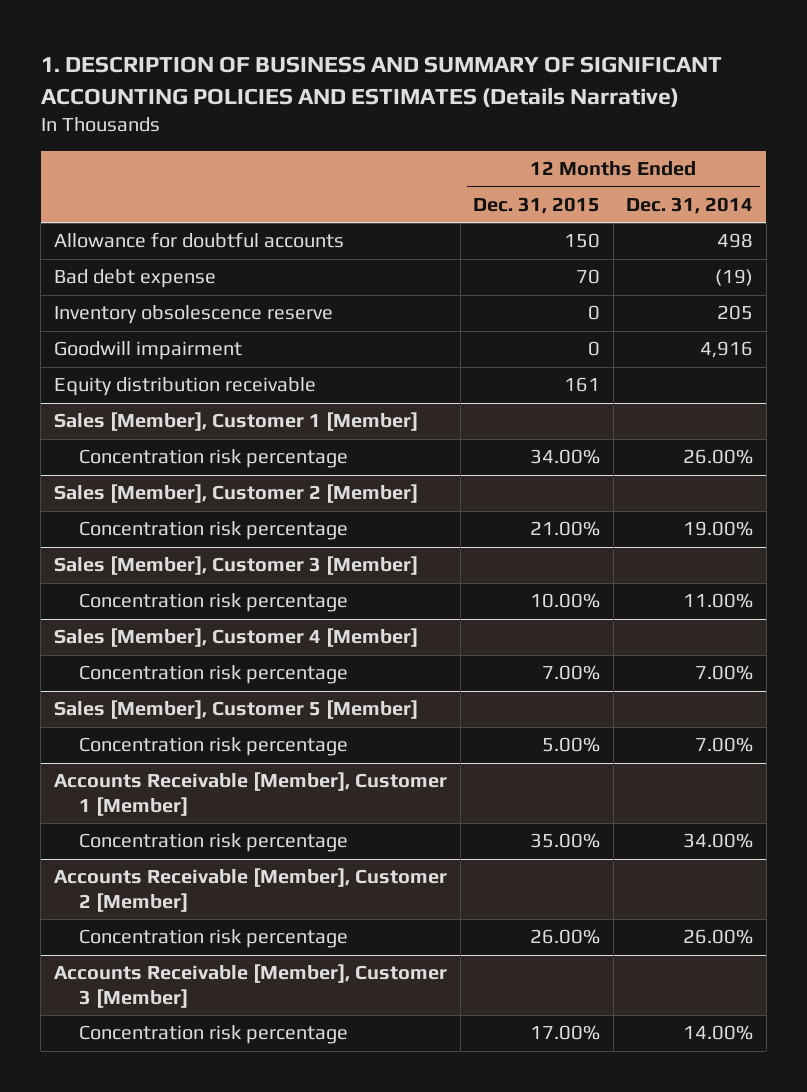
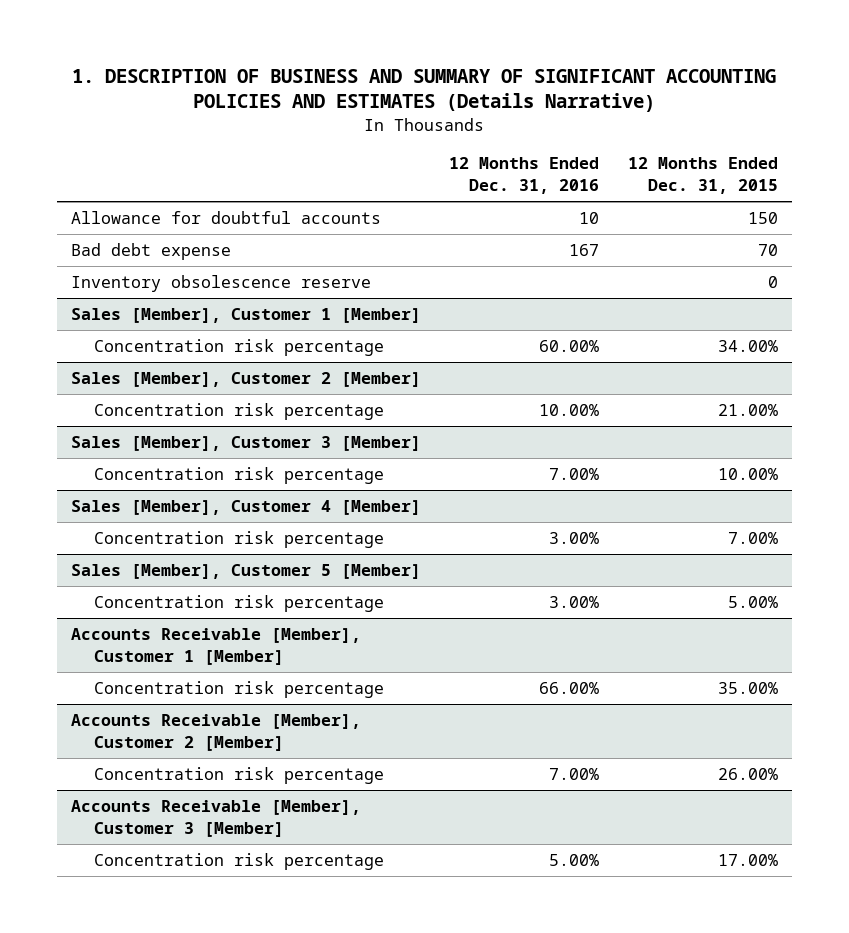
[626,197,754,215] Dec. 31, 2014 -> none
none -> [449,157,600,194] 12 Months Ended Dec. 31, 2016
[53,341,242,361] Goodwill impairment -> none
[53,377,316,397] Equity distribution receivable -> none

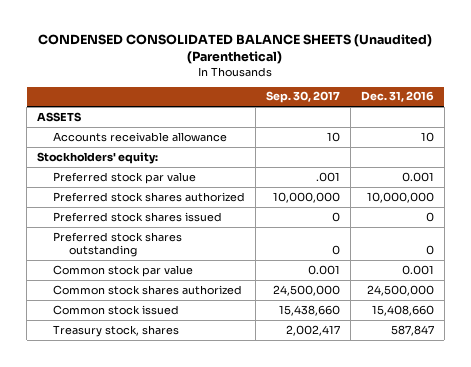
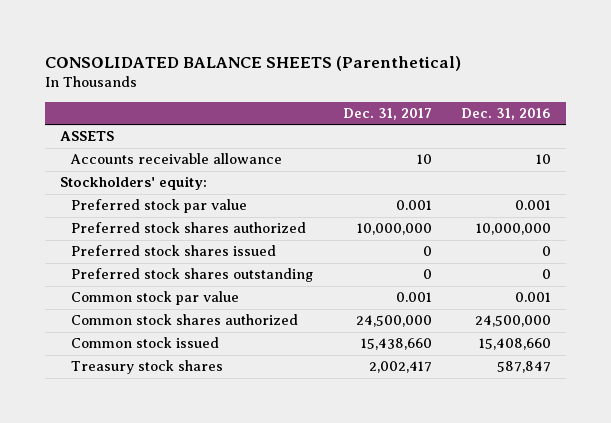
[38,33,433,64] CONDENSED CONSOLIDATED BALANCE SHEETS (Unaudited) (Parenthetical) -> [45,55,462,71] CONSOLIDATED BALANCE SHEETS (Parenthetical)
[265,91,340,104] Sep. 30, 2017 -> none
none -> [342,108,432,121] Dec. 31, 2017
[53,324,180,337] Treasury stock, shares -> [71,360,224,375] Treasury stock shares

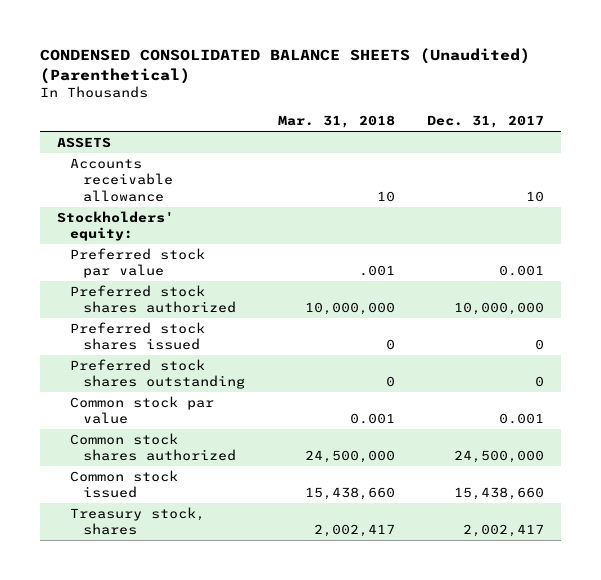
[45,55,462,71] CONSOLIDATED BALANCE SHEETS (Parenthetical) -> [40,48,531,85] CONDENSED CONSOLIDATED BALANCE SHEETS (Unaudited) (Parenthetical)
[460,108,551,121] Dec. 31, 2016 -> none
none -> [277,115,395,129] Mar. 31, 2018
[71,360,224,375] Treasury stock shares -> [69,506,205,536] Treasury stock, shares

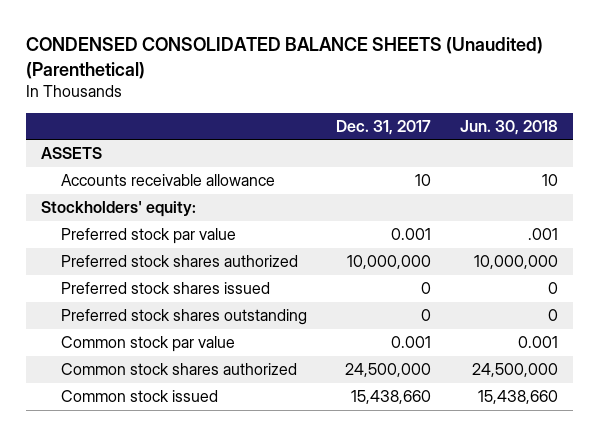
[277,115,395,129] Mar. 31, 2018 -> none
none -> [459,119,558,135] Jun. 30, 2018
[69,506,205,536] Treasury stock, shares -> none

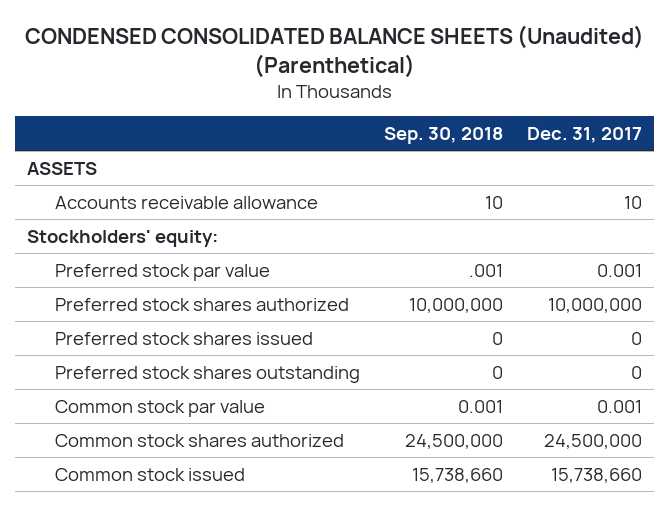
[459,119,558,135] Jun. 30, 2018 -> none
none -> [384,126,504,144] Sep. 30, 2018
[350,390,431,405] 15,438,660 -> [551,467,643,483] 15,738,660

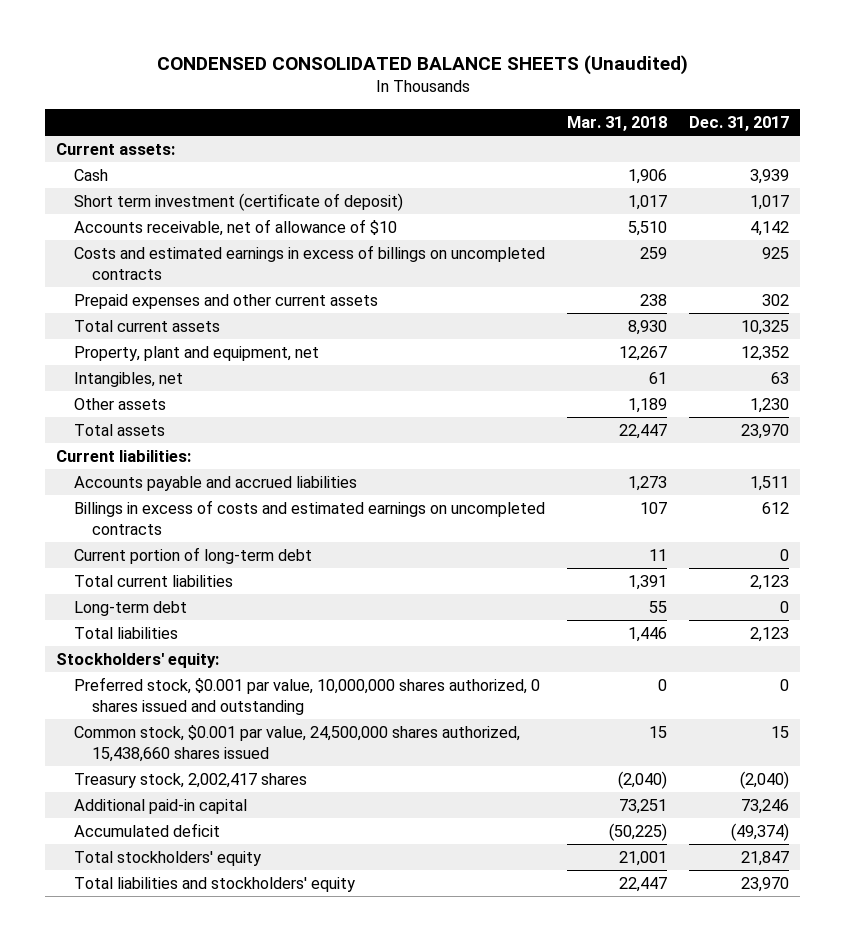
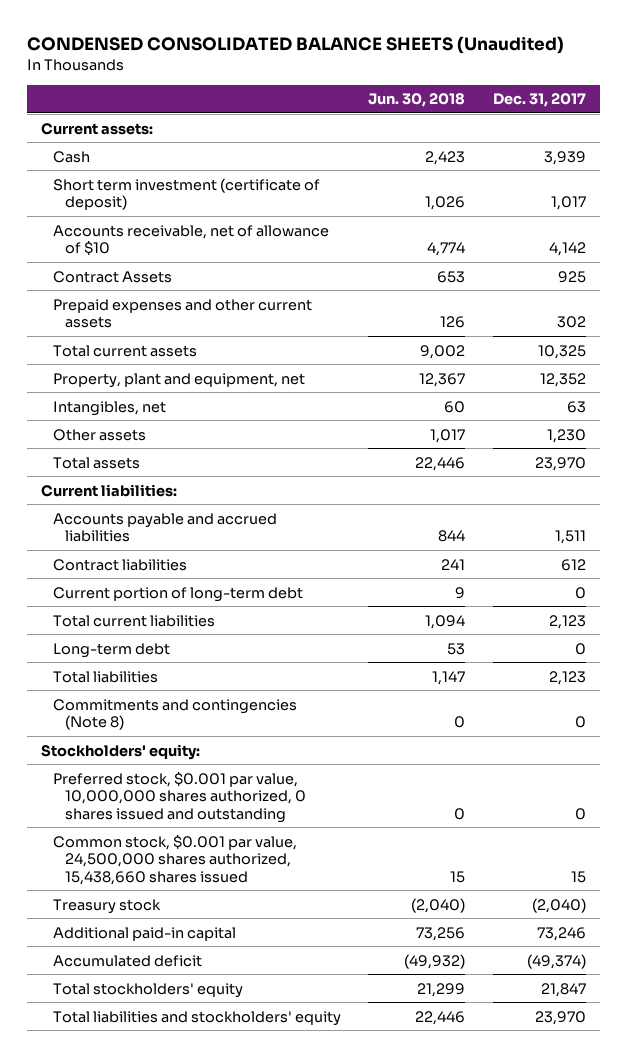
[567,115,668,131] Mar. 31, 2018 -> none
none -> [368,93,466,108] Jun. 30, 2018
[74,245,546,280] Costs and estimated earnings in excess of billings on uncompleted contracts -> [53,270,173,283] Contract Assets
[74,500,546,535] Billings in excess of costs and estimated earnings on uncompleted contracts -> [53,558,188,571] Contract liabilities
none -> [53,698,298,731] Commitments and contingencies (Note 8)
[74,773,308,789] Treasury stock, 2,002,417 shares -> [53,898,162,914] Treasury stock

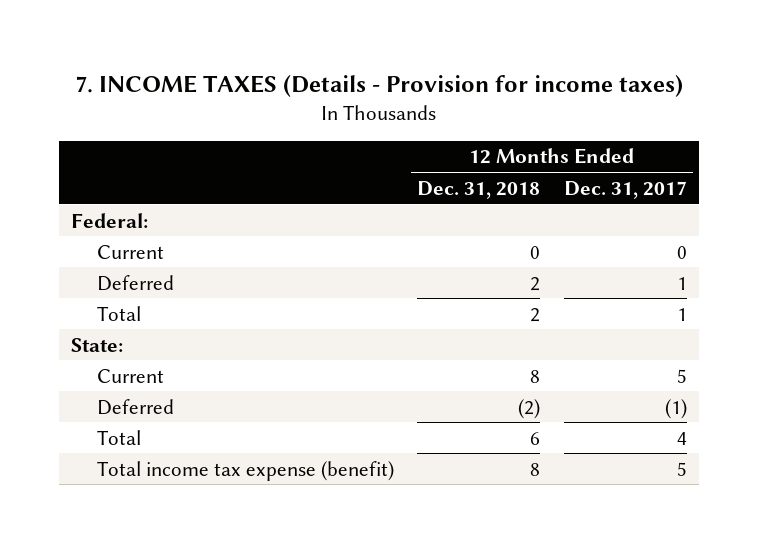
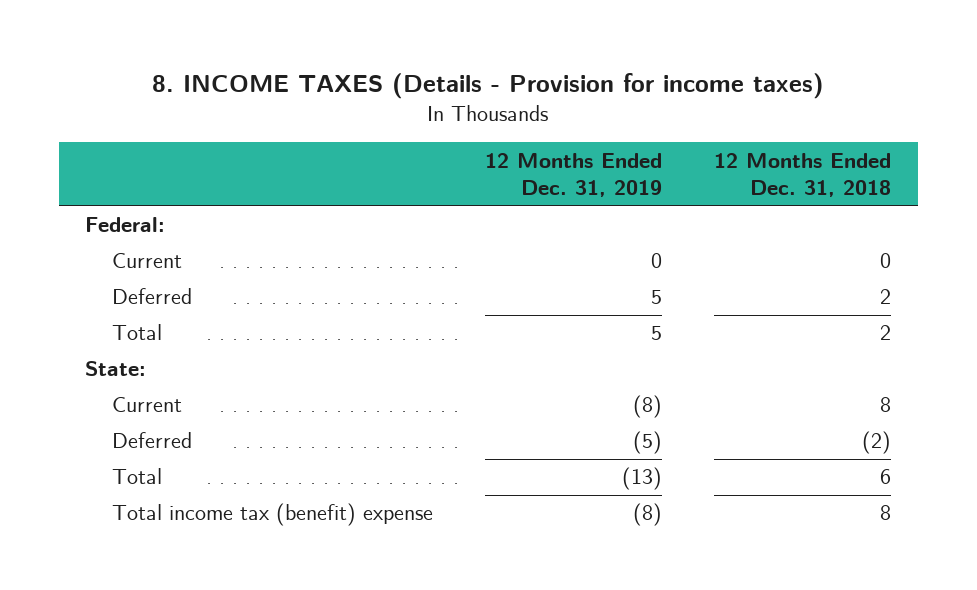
[74,74,683,97] 7. INCOME TAXES (Details - Provision for income taxes) -> [152,73,825,100] 8. INCOME TAXES (Details - Provision for income taxes)
[563,180,687,199] Dec. 31, 2017 -> none
none -> [485,152,663,198] 12 Months Ended Dec. 31, 2019
[96,460,394,481] Total income tax expense (benefit) -> [111,503,433,527] Total income tax (benefit) expense

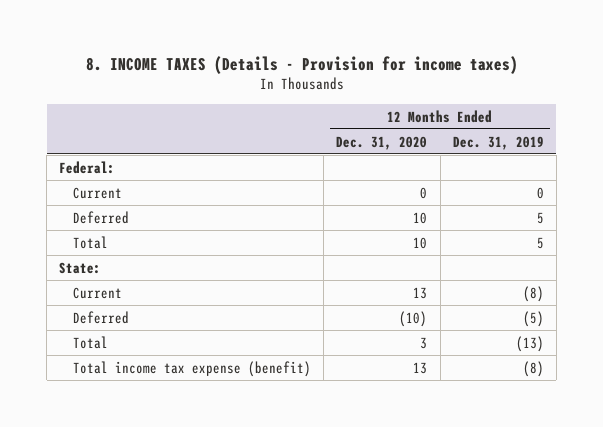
[714,152,892,198] 12 Months Ended Dec. 31, 2018 -> none
none -> [336,135,428,150] Dec. 31, 2020
[111,503,433,527] Total income tax (benefit) expense -> [72,360,311,377] Total income tax expense (benefit)

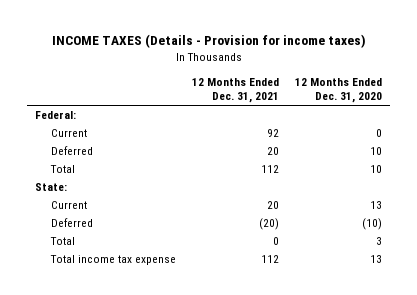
[85,55,518,74] 8. INCOME TAXES (Details - Provision for income taxes) -> [51,34,366,49] INCOME TAXES (Details - Provision for income taxes)
[452,135,544,150] Dec. 31, 2019 -> none
none -> [191,78,279,104] 12 Months Ended Dec. 31, 2021
[72,360,311,377] Total income tax expense (benefit) -> [49,255,176,266] Total income tax expense

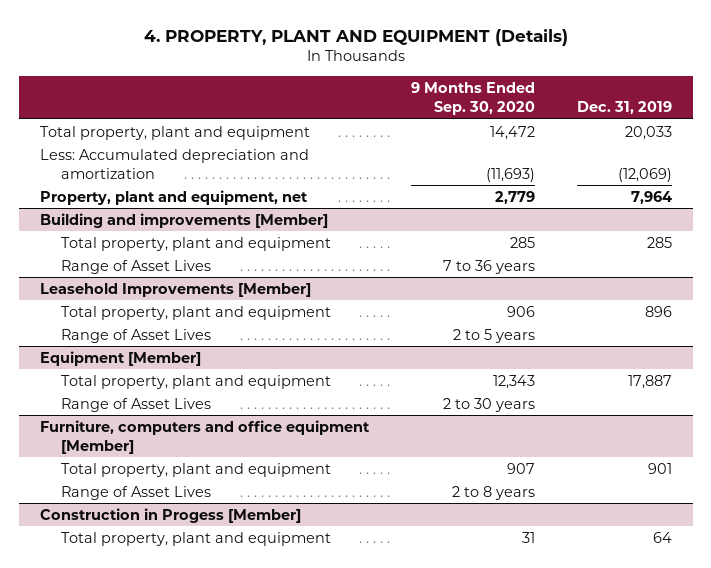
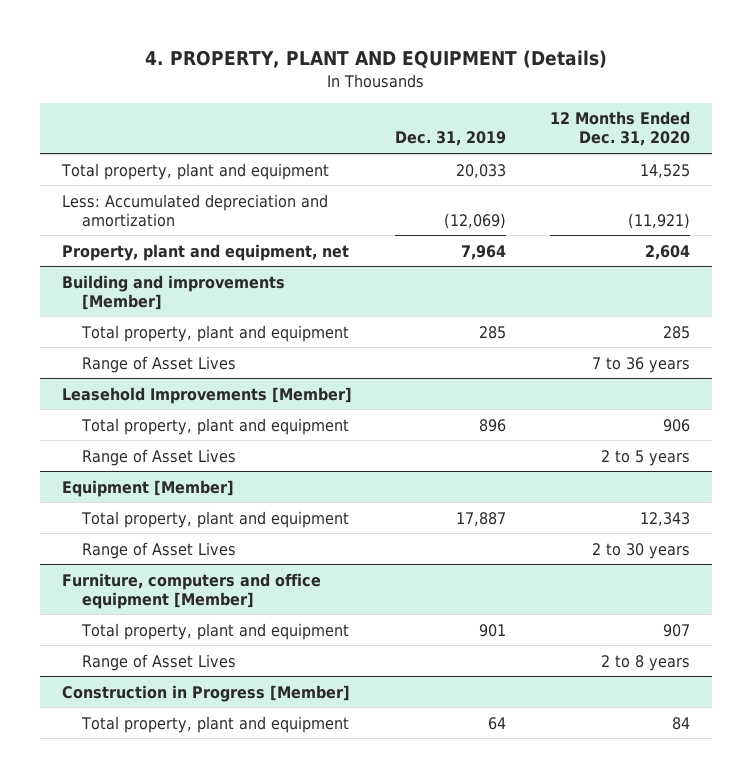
[410,81,535,116] 9 Months Ended Sep. 30, 2020 -> none
none -> [550,111,691,147] 12 Months Ended Dec. 31, 2020
[39,507,301,523] Construction in Progess [Member] -> [61,684,350,702] Construction in Progress [Member]

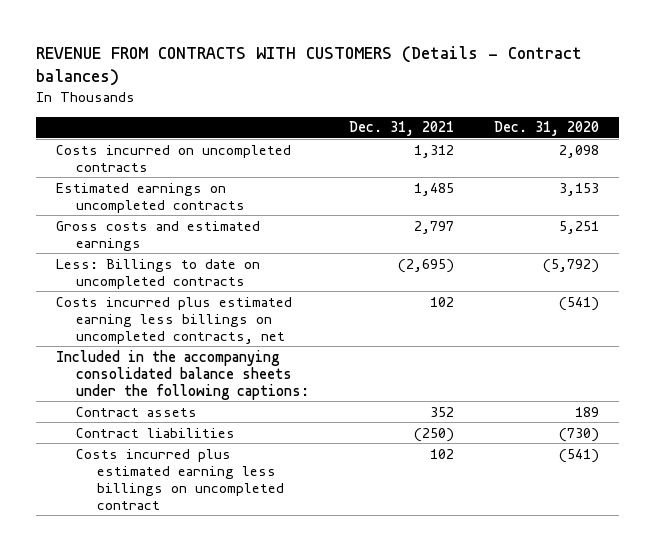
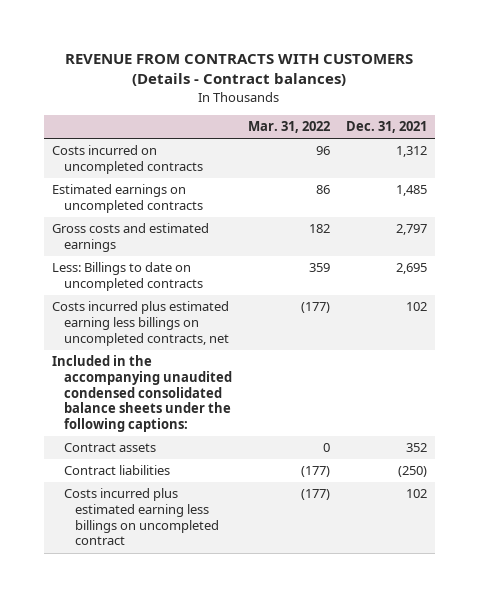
[494,121,600,137] Dec. 31, 2020 -> none
none -> [247,121,330,134] Mar. 31, 2022
[398,258,455,273] (2,695) -> [395,263,427,275] 2,695
[56,349,310,400] Included in the accompanying consolidated balance sheets under the following captions: -> [52,355,232,433] Included in the accompanying unaudited condensed consolidated balance sheets under the following captions:

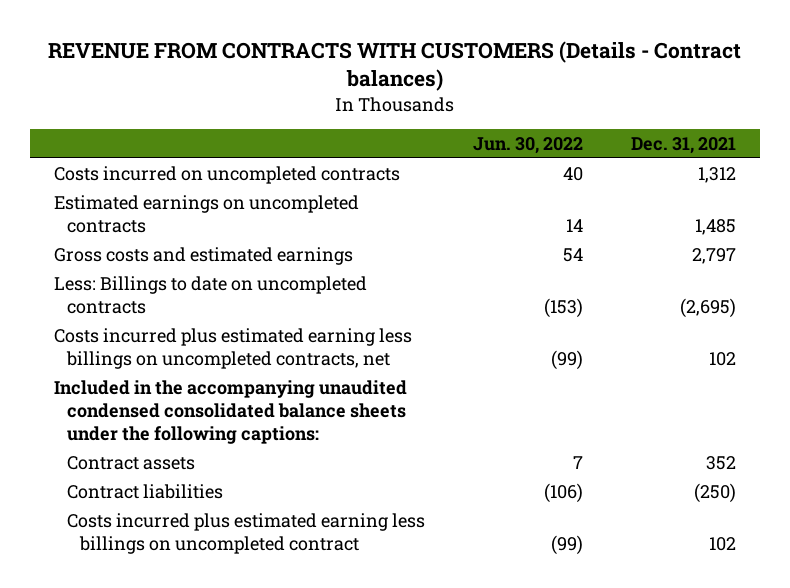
[247,121,330,134] Mar. 31, 2022 -> none
none -> [473,136,584,154] Jun. 30, 2022
[395,263,427,275] 2,695 -> [680,298,737,319] (2,695)

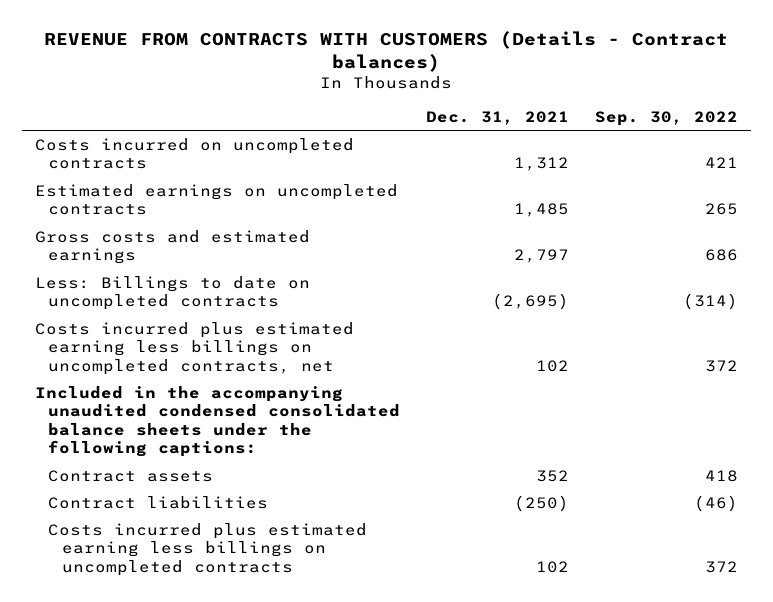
[473,136,584,154] Jun. 30, 2022 -> none
none -> [594,110,738,126] Sep. 30, 2022
[67,512,426,555] Costs incurred plus estimated earning less billings on uncompleted contract -> [48,522,368,576] Costs incurred plus estimated earning less billings on uncompleted contracts

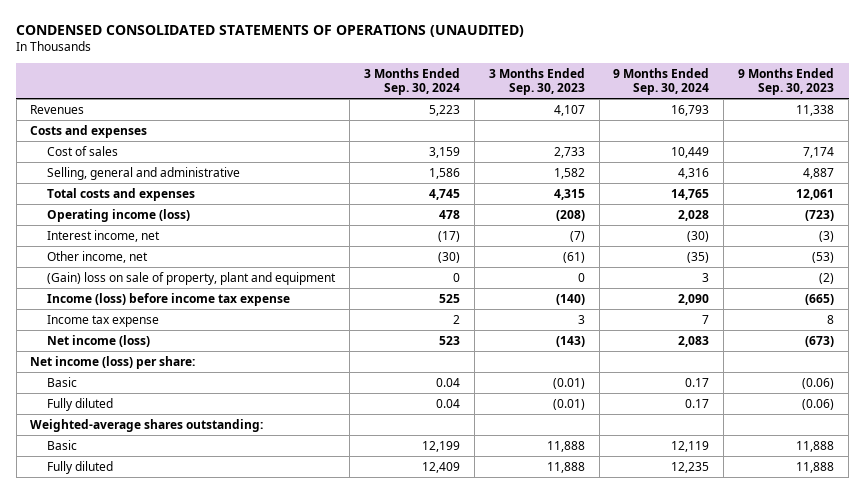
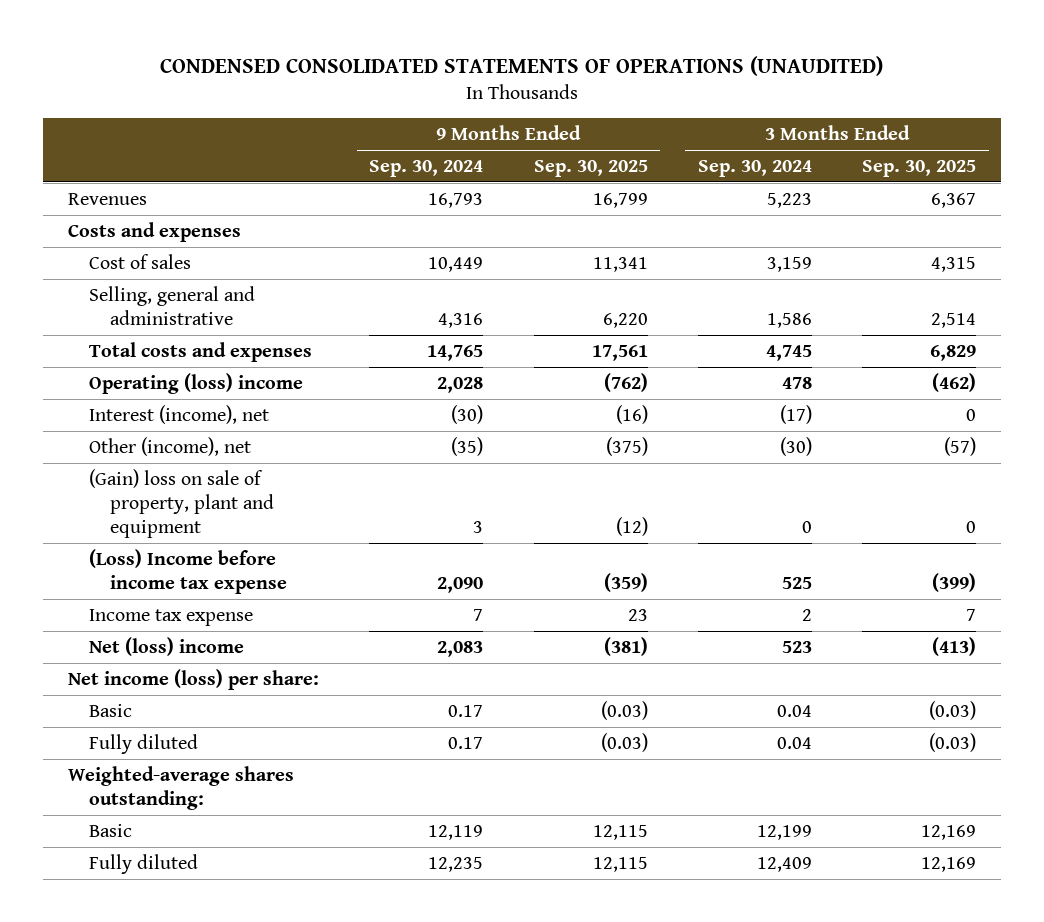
[488,67,585,96] 3 Months Ended Sep. 30, 2023 -> none
[738,67,835,96] 9 Months Ended Sep. 30, 2023 -> none
none -> [533,160,648,178] Sep. 30, 2025
none -> [862,160,977,178] Sep. 30, 2025
[47,208,191,222] Operating income (loss) -> [88,372,303,394] Operating (loss) income
[47,229,161,242] Interest income, net -> [88,404,269,424] Interest (income), net
[47,250,149,263] Other income, net -> [88,436,251,456] Other (income), net
[47,292,291,306] Income (loss) before income tax expense -> [88,548,287,595] (Loss) Income before income tax expense
[47,334,151,347] Net income (loss) -> [88,636,244,656] Net (loss) income

